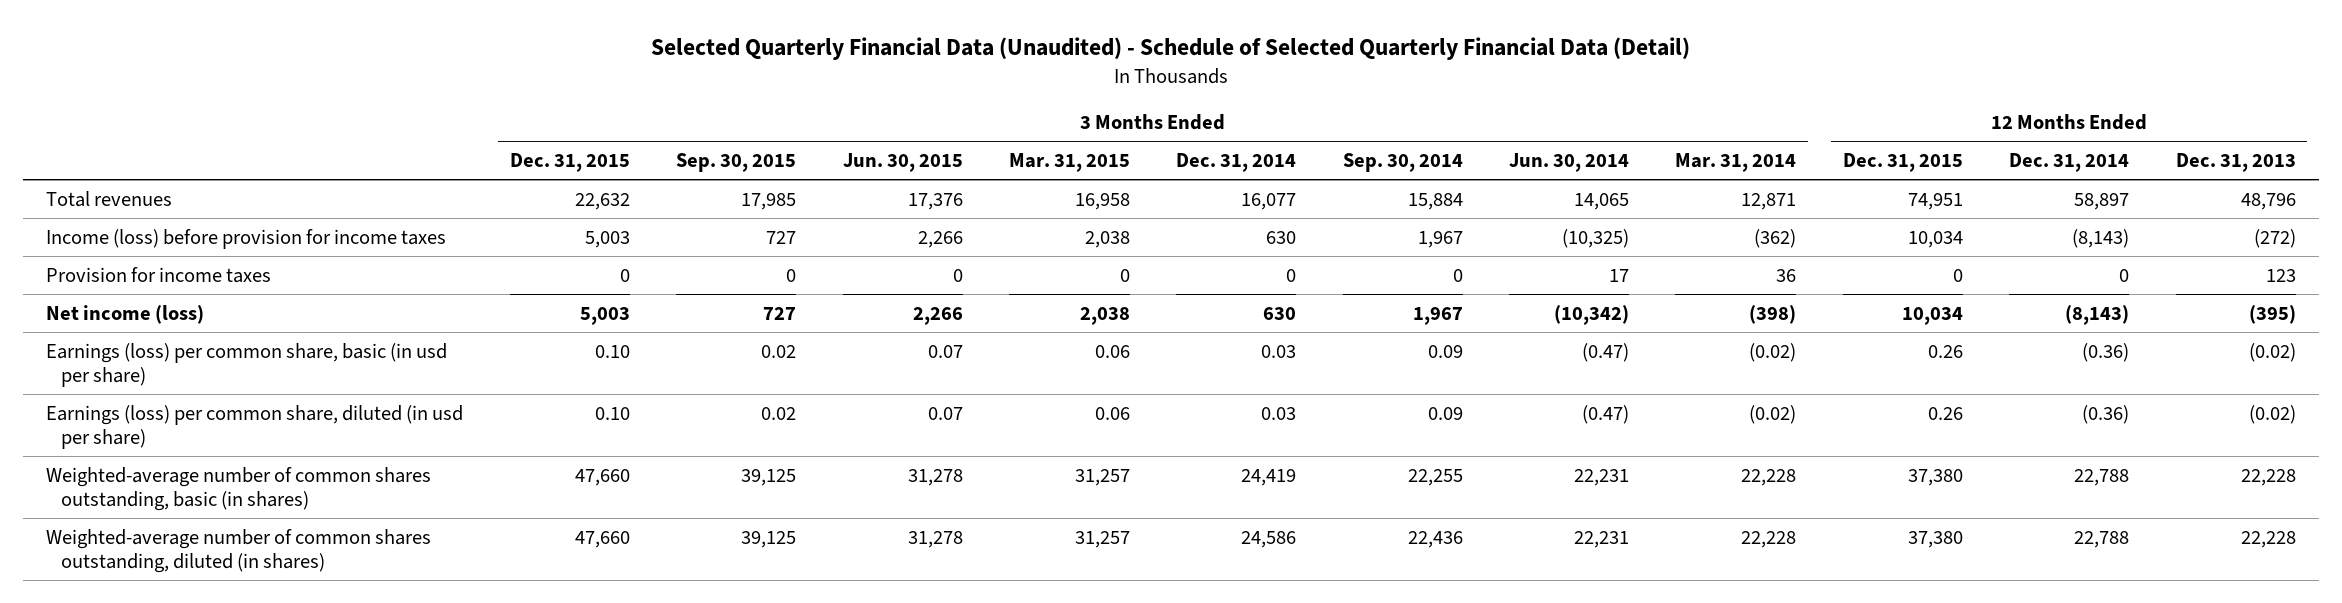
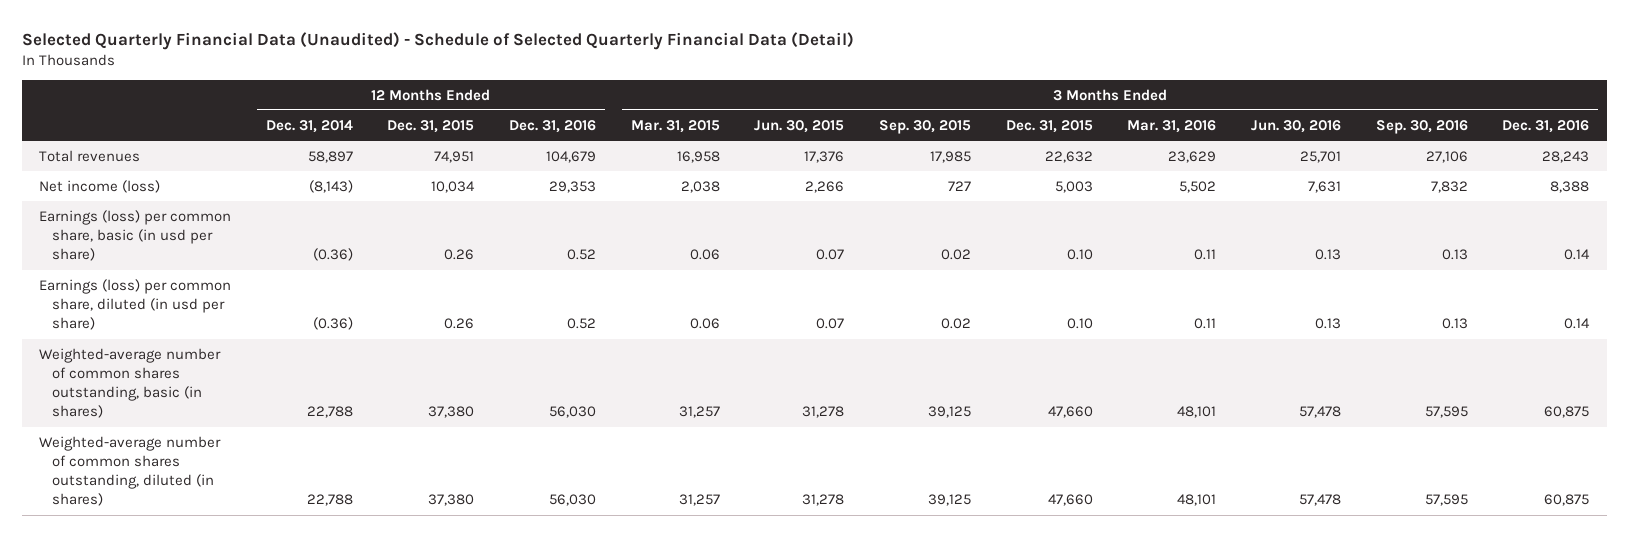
[1176,153,1297,173] Dec. 31, 2014 -> none
[1342,153,1463,173] Sep. 30, 2014 -> none
[1509,153,1630,173] Jun. 30, 2014 -> none
[1675,153,1797,173] Mar. 31, 2014 -> none
[2175,153,2296,173] Dec. 31, 2013 -> none
none -> [509,119,597,133] Dec. 31, 2016
none -> [1127,119,1217,133] Mar. 31, 2016
none -> [1251,119,1342,133] Jun. 30, 2016
none -> [1375,119,1468,134] Sep. 30, 2016
none -> [1502,119,1590,133] Dec. 31, 2016
[46,228,447,249] Income (loss) before provision for income taxes -> none
[46,266,272,283] Provision for income taxes -> none

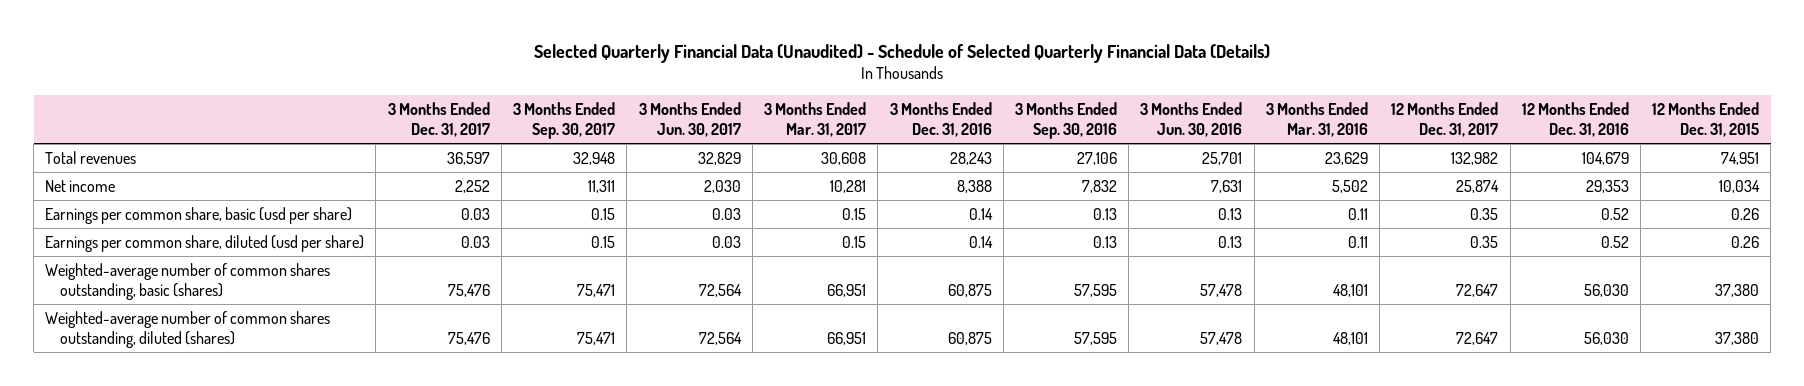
[21,31,854,50] Selected Quarterly Financial Data (Unaudited) - Schedule of Selected Quarterly Financial Data (Detail) -> [534,44,1271,64] Selected Quarterly Financial Data (Unaudited) - Schedule of Selected Quarterly Financial Data (Details)
[265,119,353,133] Dec. 31, 2014 -> none
[630,119,720,133] Mar. 31, 2015 -> none
[754,119,845,133] Jun. 30, 2015 -> none
[879,119,972,134] Sep. 30, 2015 -> none
[1005,119,1093,133] Dec. 31, 2015 -> none
none -> [387,101,490,138] 3 Months Ended Dec. 31, 2017
none -> [513,101,616,140] 3 Months Ended Sep. 30, 2017
none -> [638,101,741,138] 3 Months Ended Jun. 30, 2017
none -> [764,101,867,138] 3 Months Ended Mar. 31, 2017
none -> [1391,101,1499,138] 12 Months Ended Dec. 31, 2017
[39,179,161,193] Net income (loss) -> [45,179,116,192] Net income
[39,209,232,262] Earnings (loss) per common share, basic (in usd per share) -> [45,206,353,224] Earnings per common share, basic (usd per share)
[39,278,232,331] Earnings (loss) per common share, diluted (in usd per share) -> [45,234,365,252] Earnings per common share, diluted (usd per share)
[39,347,222,419] Weighted-average number of common shares outstanding, basic (in shares) -> [45,262,331,300] Weighted-average number of common shares outstanding, basic (shares)
[39,435,222,507] Weighted-average number of common shares outstanding, diluted (in shares) -> [45,310,331,348] Weighted-average number of common shares outstanding, diluted (shares)

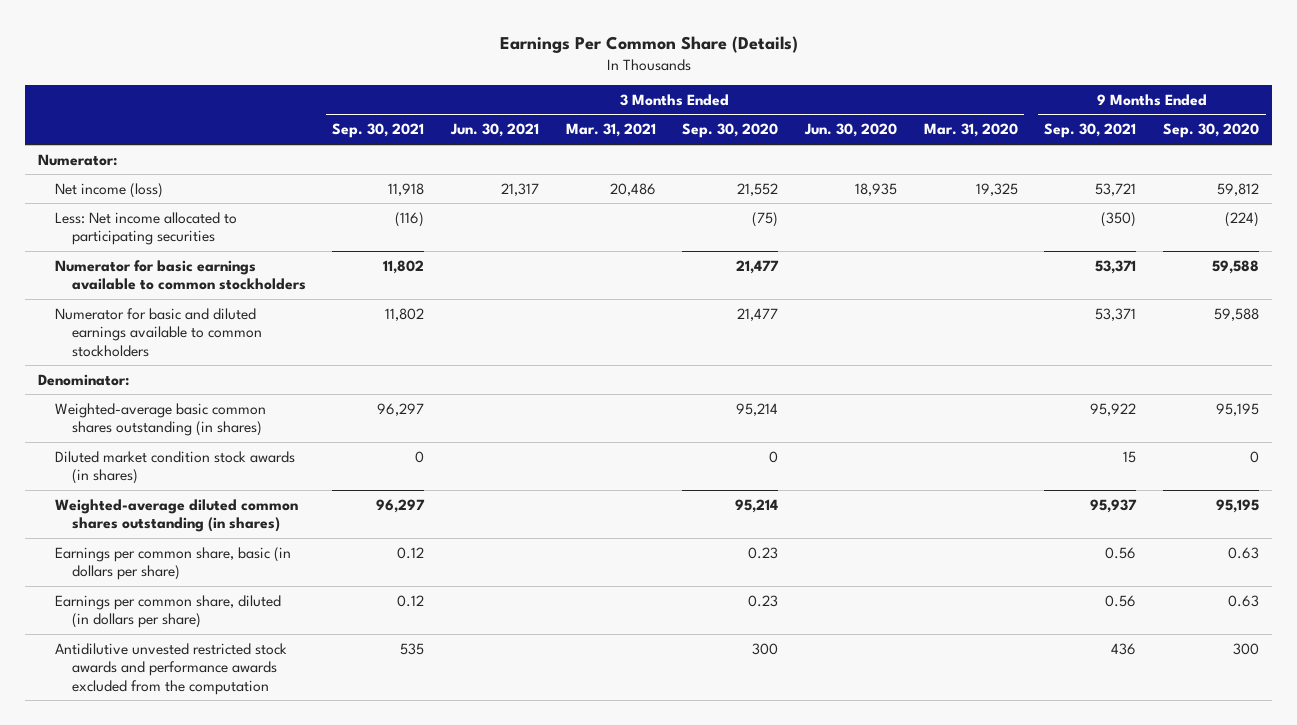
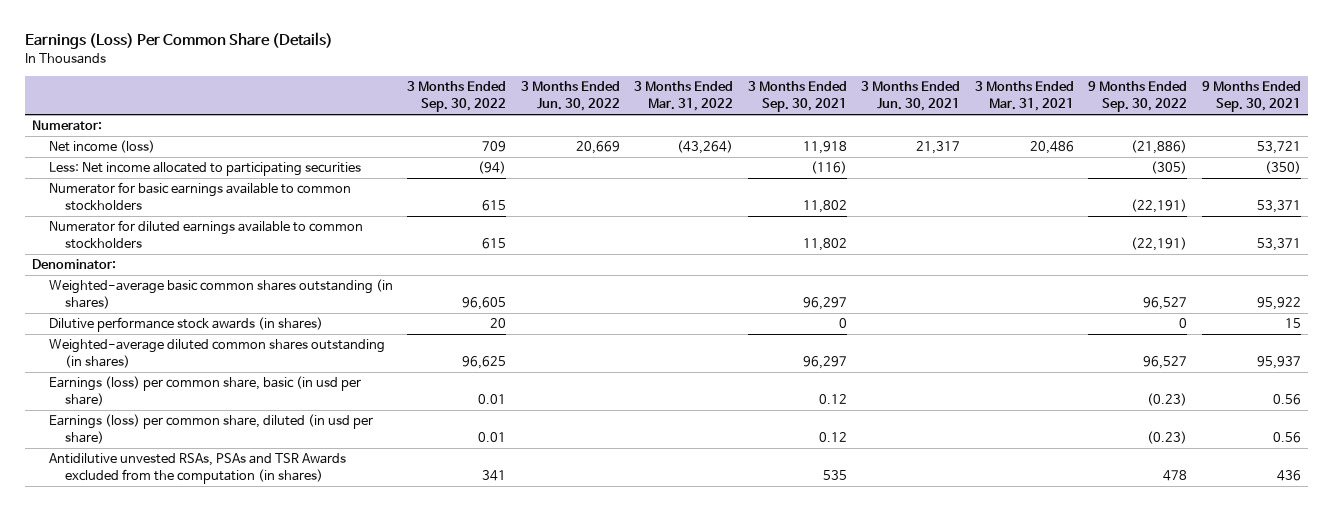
[499,35,798,53] Earnings Per Common Share (Details) -> [24,32,333,50] Earnings (Loss) Per Common Share (Details)
[682,123,779,139] Sep. 30, 2020 -> none
[803,123,897,138] Jun. 30, 2020 -> none
[923,123,1018,138] Mar. 31, 2020 -> none
[1163,123,1260,139] Sep. 30, 2020 -> none
none -> [407,81,507,113] 3 Months Ended Sep. 30, 2022
none -> [520,81,620,112] 3 Months Ended Jun. 30, 2022
none -> [634,81,734,112] 3 Months Ended Mar. 31, 2022
none -> [1088,81,1188,113] 9 Months Ended Sep. 30, 2022
[54,307,262,357] Numerator for basic and diluted earnings available to common stockholders -> [48,220,363,250] Numerator for diluted earnings available to common stockholders
[54,450,295,485] Diluted market condition stock awards (in shares) -> [48,317,323,333] Dilutive performance stock awards (in shares)
[54,546,291,581] Earnings per common share, basic (in dollars per share) -> [48,376,361,407] Earnings (loss) per common share, basic (in usd per share)
[54,594,281,629] Earnings per common share, diluted (in dollars per share) -> [48,414,373,445] Earnings (loss) per common share, diluted (in usd per share)
[54,642,287,695] Antidilutive unvested restricted stock awards and performance awards excluded from the computation -> [48,453,346,485] Antidilutive unvested RSAs, PSAs and TSR Awards excluded from the computation (in shares)

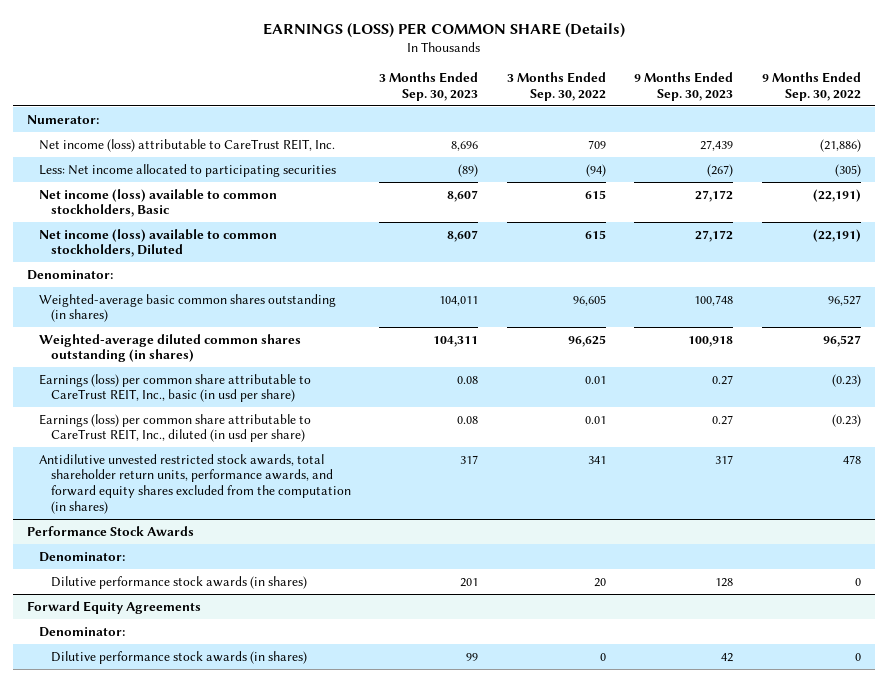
[24,32,333,50] Earnings (Loss) Per Common Share (Details) -> [262,22,625,38] EARNINGS (LOSS) PER COMMON SHARE (Details)
[520,81,620,112] 3 Months Ended Jun. 30, 2022 -> none
[634,81,734,112] 3 Months Ended Mar. 31, 2022 -> none
[747,81,847,113] 3 Months Ended Sep. 30, 2021 -> none
[861,81,961,112] 3 Months Ended Jun. 30, 2021 -> none
[974,81,1074,112] 3 Months Ended Mar. 31, 2021 -> none
[1201,81,1301,113] 9 Months Ended Sep. 30, 2021 -> none
none -> [379,72,479,101] 3 Months Ended Sep. 30, 2023
none -> [634,72,734,101] 9 Months Ended Sep. 30, 2023
[48,140,155,154] Net income (loss) -> [38,138,335,152] Net income (loss) attributable to CareTrust REIT, Inc.
[48,182,351,212] Numerator for basic earnings available to common stockholders -> [38,188,277,218] Net income (loss) available to common stockholders, Basic
[48,220,363,250] Numerator for diluted earnings available to common stockholders -> [38,228,277,258] Net income (loss) available to common stockholders, Diluted
[48,317,323,333] Dilutive performance stock awards (in shares) -> none
[48,376,361,407] Earnings (loss) per common share, basic (in usd per share) -> [38,373,311,403] Earnings (loss) per common share attributable to CareTrust REIT, Inc., basic (in usd per share)
[48,414,373,445] Earnings (loss) per common share, diluted (in usd per share) -> [38,413,311,443] Earnings (loss) per common share attributable to CareTrust REIT, Inc., diluted (in usd per share)
[48,453,346,485] Antidilutive unvested RSAs, PSAs and TSR Awards excluded from the computation (in shares) -> [38,453,351,514] Antidilutive unvested restricted stock awards, total shareholder return units, performance awards, and forward equity shares excluded from the computation (in shares)
none -> [27,525,195,536] Performance Stock Awards
none -> [38,551,125,562] Denominator:
none -> [50,575,307,589] Dilutive performance stock awards (in shares)
none -> [27,600,202,614] Forward Equity Agreements
none -> [38,626,125,637] Denominator:
none -> [50,650,307,664] Dilutive performance stock awards (in shares)

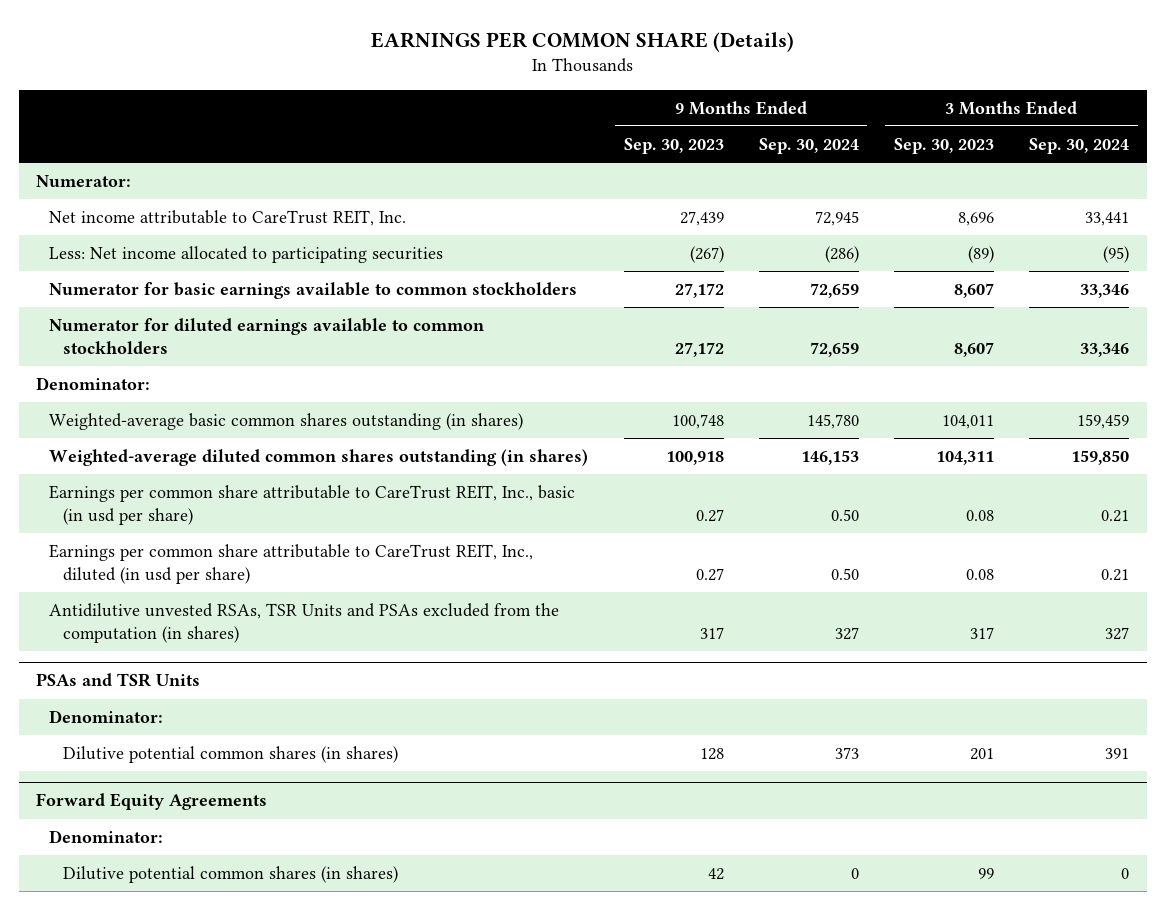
[262,22,625,38] EARNINGS (LOSS) PER COMMON SHARE (Details) -> [370,31,794,52] EARNINGS PER COMMON SHARE (Details)
[506,72,606,101] 3 Months Ended Sep. 30, 2022 -> none
[761,72,861,101] 9 Months Ended Sep. 30, 2022 -> none
none -> [758,137,859,154] Sep. 30, 2024
none -> [1028,137,1129,154] Sep. 30, 2024
[38,138,335,152] Net income (loss) attributable to CareTrust REIT, Inc. -> [49,210,407,227] Net income attributable to CareTrust REIT, Inc.
[38,188,277,218] Net income (loss) available to common stockholders, Basic -> [49,282,578,300] Numerator for basic earnings available to common stockholders
[38,228,277,258] Net income (loss) available to common stockholders, Diluted -> [49,318,485,354] Numerator for diluted earnings available to common stockholders
[27,525,195,536] Performance Stock Awards -> none
[38,373,311,403] Earnings (loss) per common share attributable to CareTrust REIT, Inc., basic (in usd per share) -> [49,485,576,525] Earnings per common share attributable to CareTrust REIT, Inc., basic (in usd per share)
[38,413,311,443] Earnings (loss) per common share attributable to CareTrust REIT, Inc., diluted (in usd per share) -> [49,544,534,584] Earnings per common share attributable to CareTrust REIT, Inc., diluted (in usd per share)
[38,453,351,514] Antidilutive unvested restricted stock awards, total shareholder return units, performance awards, and forward equity shares excluded from the computation (in shares) -> [49,603,560,643] Antidilutive unvested RSAs, TSR Units and PSAs excluded from the computation (in shares)
none -> [36,673,201,688] PSAs and TSR Units
[50,575,307,589] Dilutive performance stock awards (in shares) -> [62,746,398,764] Dilutive potential common shares (in shares)
[50,650,307,664] Dilutive performance stock awards (in shares) -> [62,866,398,884] Dilutive potential common shares (in shares)

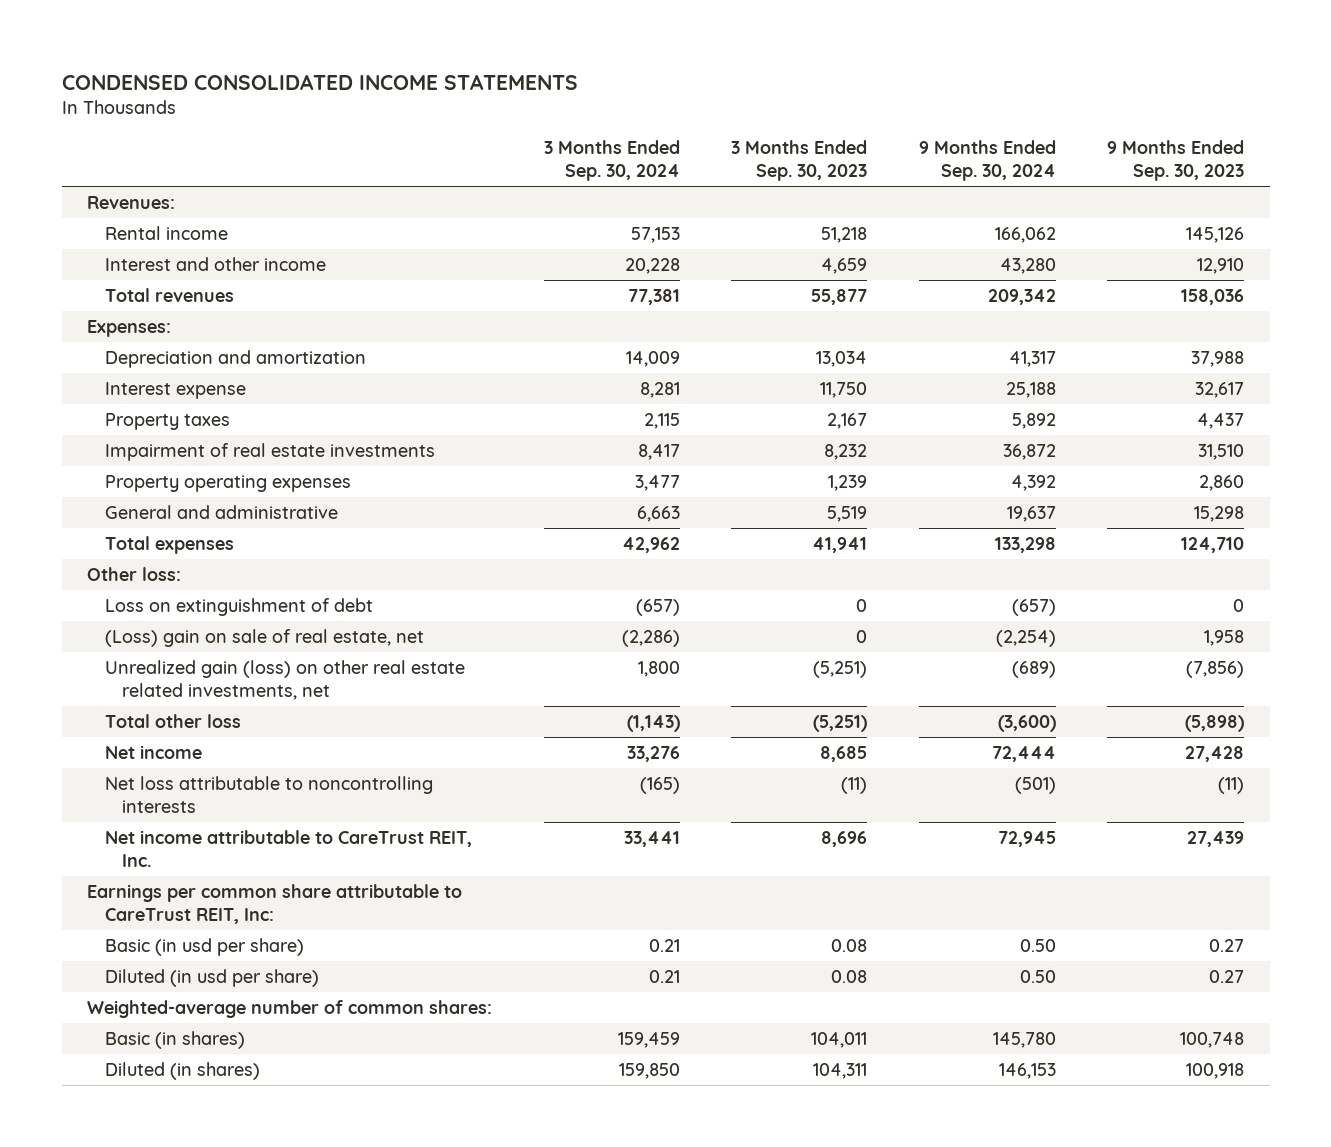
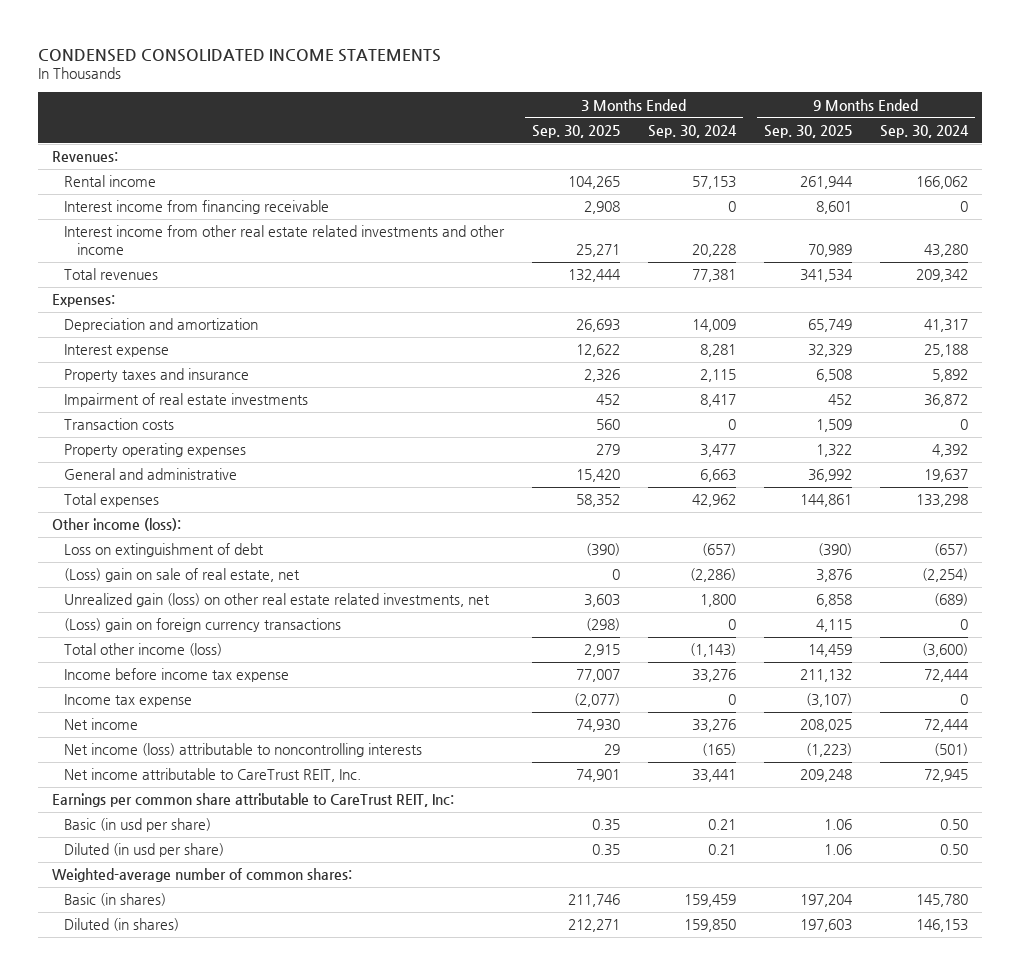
[731,140,868,182] 3 Months Ended Sep. 30, 2023 -> none
[1107,140,1245,182] 9 Months Ended Sep. 30, 2023 -> none
none -> [532,125,621,139] Sep. 30, 2025
none -> [764,125,853,139] Sep. 30, 2025
none -> [64,200,330,215] Interest income from financing receivable
[104,257,326,272] Interest and other income -> [64,225,506,256] Interest income from other real estate related investments and other income
[104,413,230,431] Property taxes -> [64,368,250,383] Property taxes and insurance
none -> [64,418,175,431] Transaction costs
[87,567,182,582] Other loss: -> [52,518,182,532] Other income (loss):
none -> [64,618,342,633] (Loss) gain on foreign currency transactions
[104,714,241,729] Total other loss -> [64,643,223,657] Total other income (loss)
none -> [64,668,290,683] Income before income tax expense
none -> [64,694,193,708] Income tax expense
[104,776,433,813] Net loss attributable to noncontrolling interests -> [64,743,423,758] Net income (loss) attributable to noncontrolling interests

